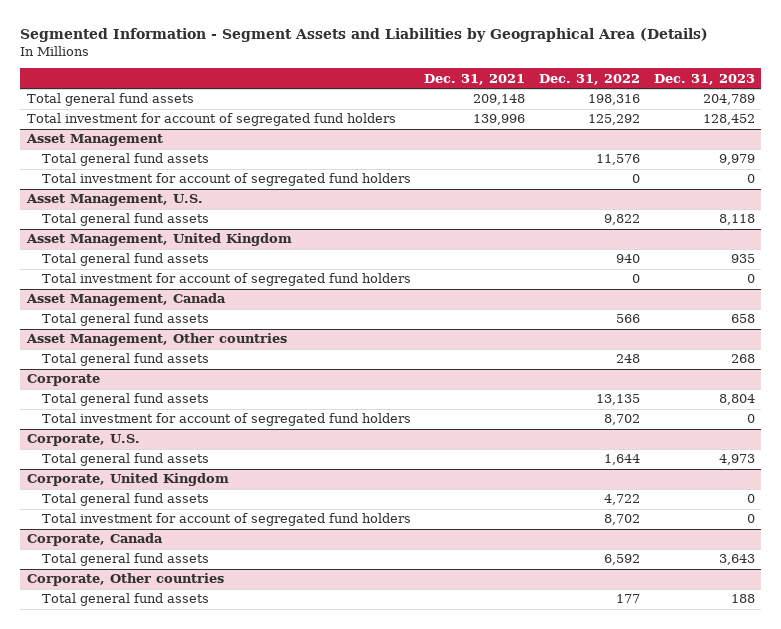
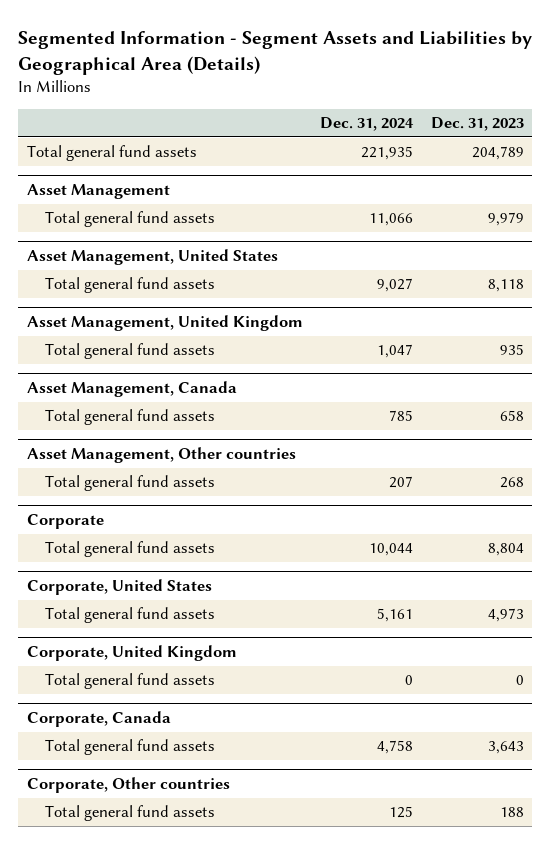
[424,73,526,85] Dec. 31, 2021 -> none
[538,73,640,85] Dec. 31, 2022 -> none
none -> [320,117,415,132] Dec. 31, 2024
[26,113,396,127] Total investment for account of segregated fund holders -> none
[41,173,411,187] Total investment for account of segregated fund holders -> none
[25,194,203,207] Asset Management, U.S. -> none
none -> [26,249,278,266] Asset Management, United States
[41,273,411,287] Total investment for account of segregated fund holders -> none
[41,413,411,427] Total investment for account of segregated fund holders -> none
[26,434,140,447] Corporate, U.S. -> none
none -> [26,579,212,596] Corporate, United States
[41,513,411,527] Total investment for account of segregated fund holders -> none

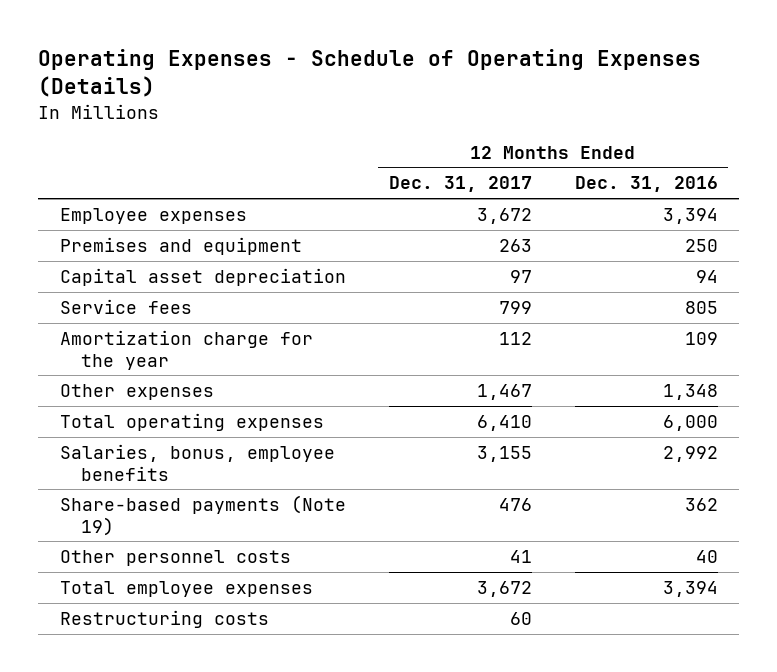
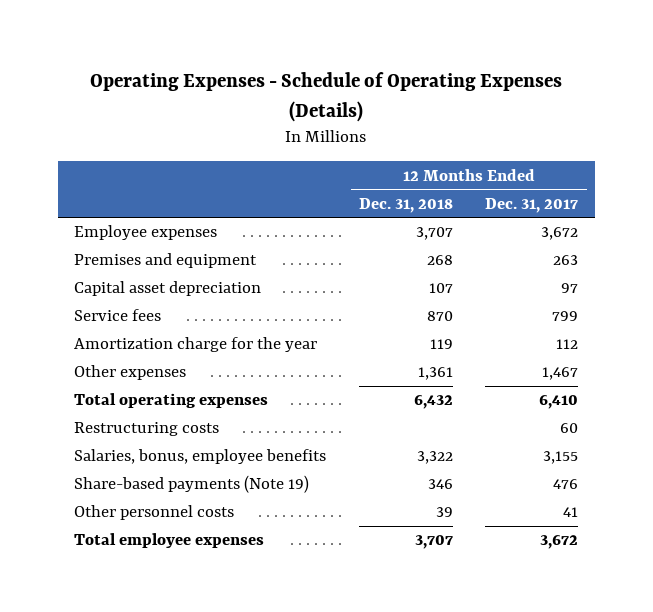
[574,176,718,193] Dec. 31, 2016 -> none
none -> [358,197,453,213] Dec. 31, 2018
[59,610,269,629] Restructuring costs -> [74,422,220,437] Restructuring costs

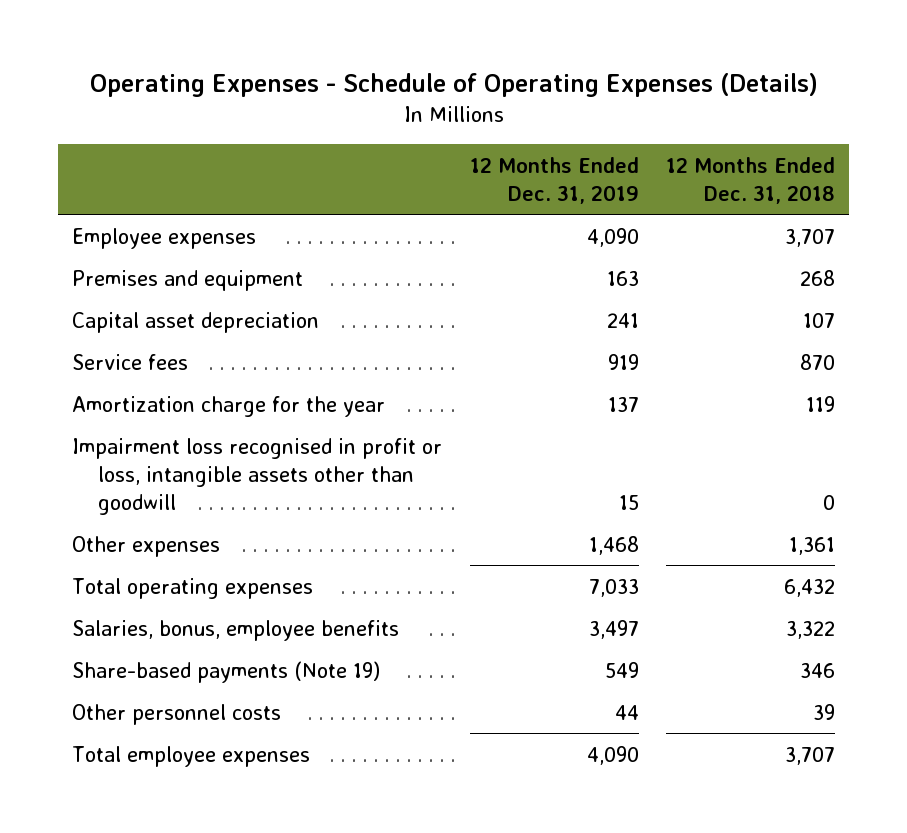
[485,197,579,213] Dec. 31, 2017 -> none
none -> [469,156,639,204] 12 Months Ended Dec. 31, 2019
none -> [71,437,442,515] Impairment loss recognised in profit or loss, intangible assets other than goodwill
[74,422,220,437] Restructuring costs -> none

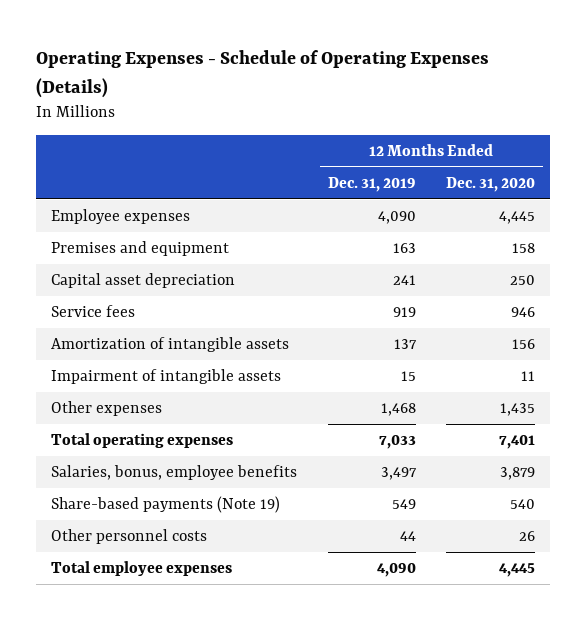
[666,156,836,204] 12 Months Ended Dec. 31, 2018 -> none
none -> [445,176,535,192] Dec. 31, 2020
[71,395,385,417] Amortization charge for the year -> [51,337,290,353] Amortization of intangible assets
[71,437,442,515] Impairment loss recognised in profit or loss, intangible assets other than goodwill -> [51,369,282,385] Impairment of intangible assets

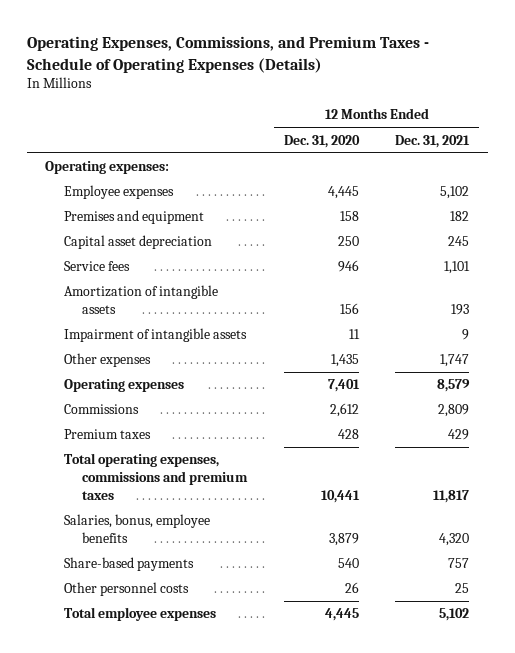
[36,50,490,98] Operating Expenses - Schedule of Operating Expenses (Details) -> [26,36,429,73] Operating Expenses, Commissions, and Premium Taxes - Schedule of Operating Expenses (Details)
[327,176,416,192] Dec. 31, 2019 -> none
none -> [395,134,471,148] Dec. 31, 2021
none -> [45,161,170,175] Operating expenses:
[51,433,234,449] Total operating expenses -> [63,379,184,393] Operating expenses
none -> [63,404,139,415] Commissions
none -> [63,429,151,440] Premium taxes
none -> [63,453,248,500] Total operating expenses, commissions and premium taxes
[51,496,281,514] Share-based payments (Note 19) -> [63,557,194,572] Share-based payments

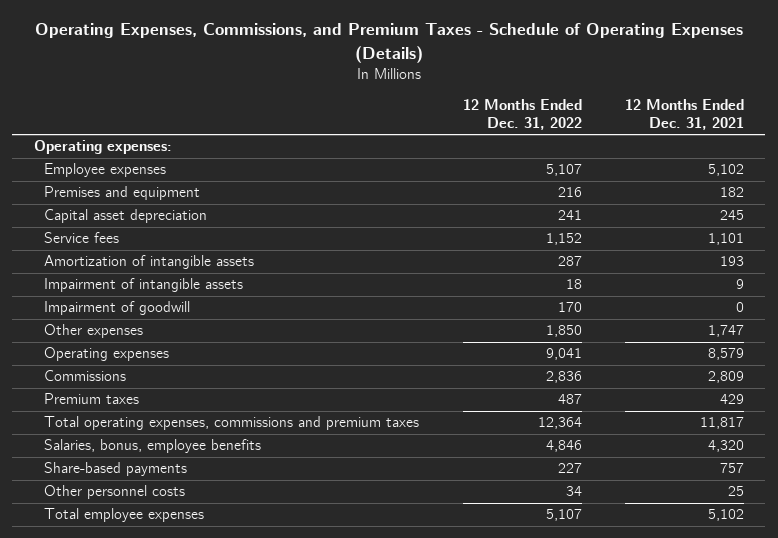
[283,134,360,148] Dec. 31, 2020 -> none
none -> [462,98,582,130] 12 Months Ended Dec. 31, 2022
none -> [44,301,191,316] Impairment of goodwill

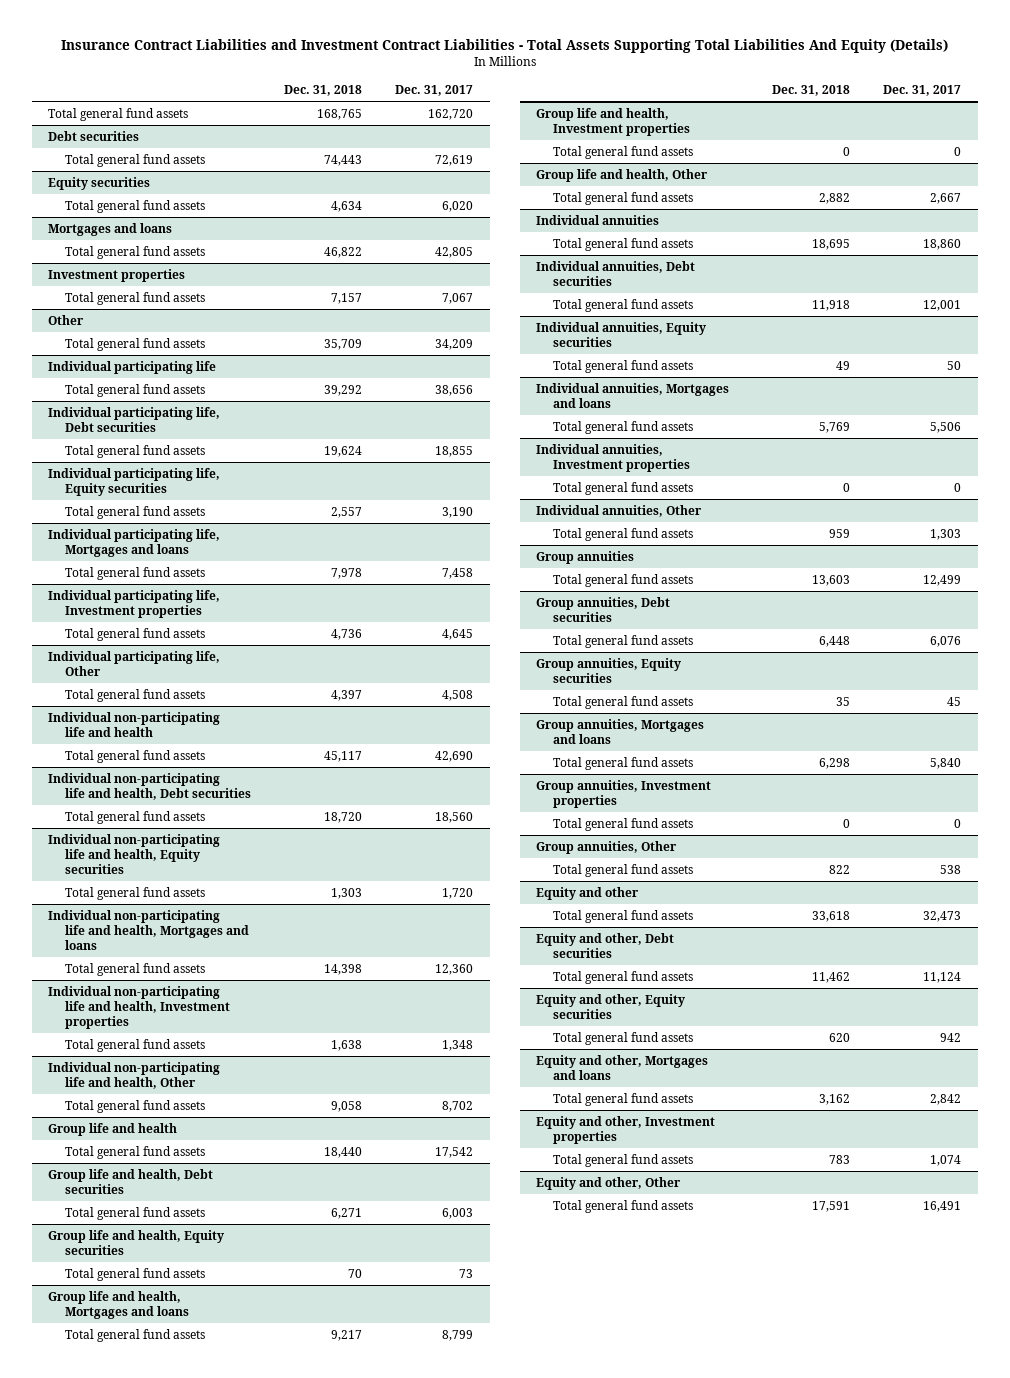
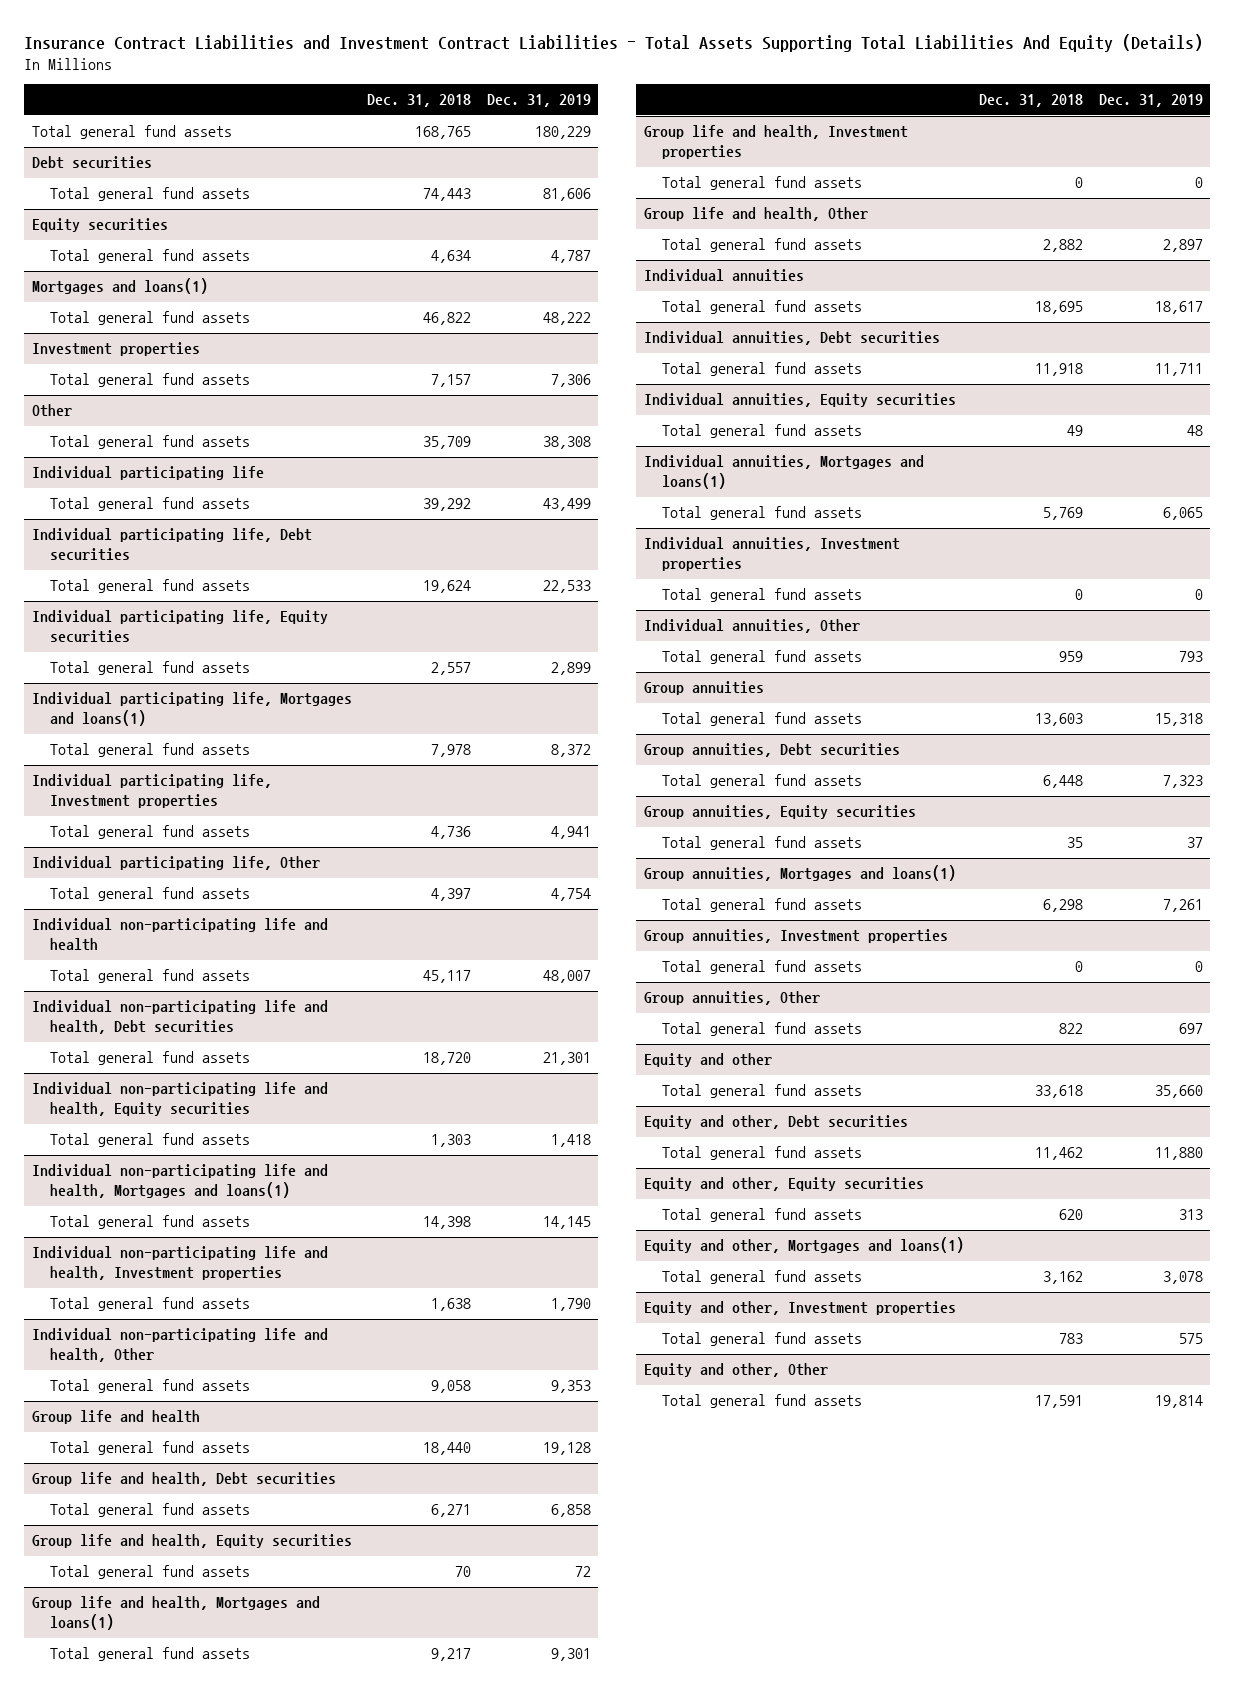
[395,85,474,97] Dec. 31, 2017 -> none
none -> [486,94,591,108] Dec. 31, 2019
[48,222,173,236] Mortgages and loans -> [31,278,208,295] Mortgages and loans(1)
[48,528,221,557] Individual participating life, Mortgages and loans -> [31,692,352,727] Individual participating life, Mortgages and loans(1)
[48,909,250,950] Individual non-participating life and health, Mortgages and loans -> [31,1164,328,1199] Individual non-participating life and health, Mortgages and loans(1)
[48,1290,190,1319] Group life and health, Mortgages and loans -> [31,1596,320,1631] Group life and health, Mortgages and loans(1)
[536,382,730,408] Individual annuities, Mortgages and loans -> [644,455,925,490] Individual annuities, Mortgages and loans(1)
[536,718,705,744] Group annuities, Mortgages and loans -> [644,865,957,882] Group annuities, Mortgages and loans(1)
[536,1054,709,1080] Equity and other, Mortgages and loans -> [644,1237,965,1254] Equity and other, Mortgages and loans(1)

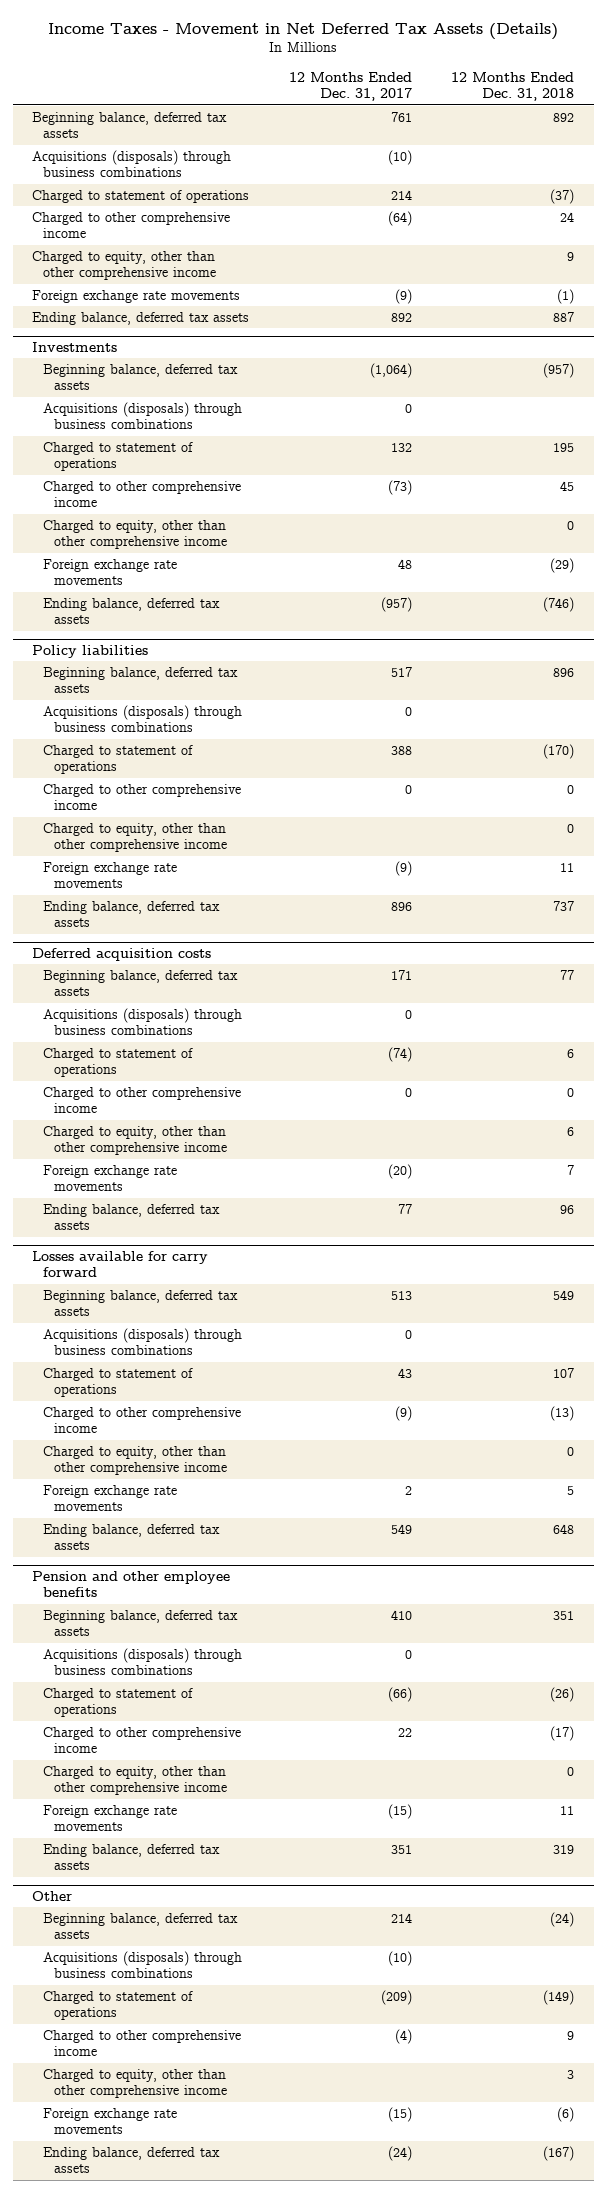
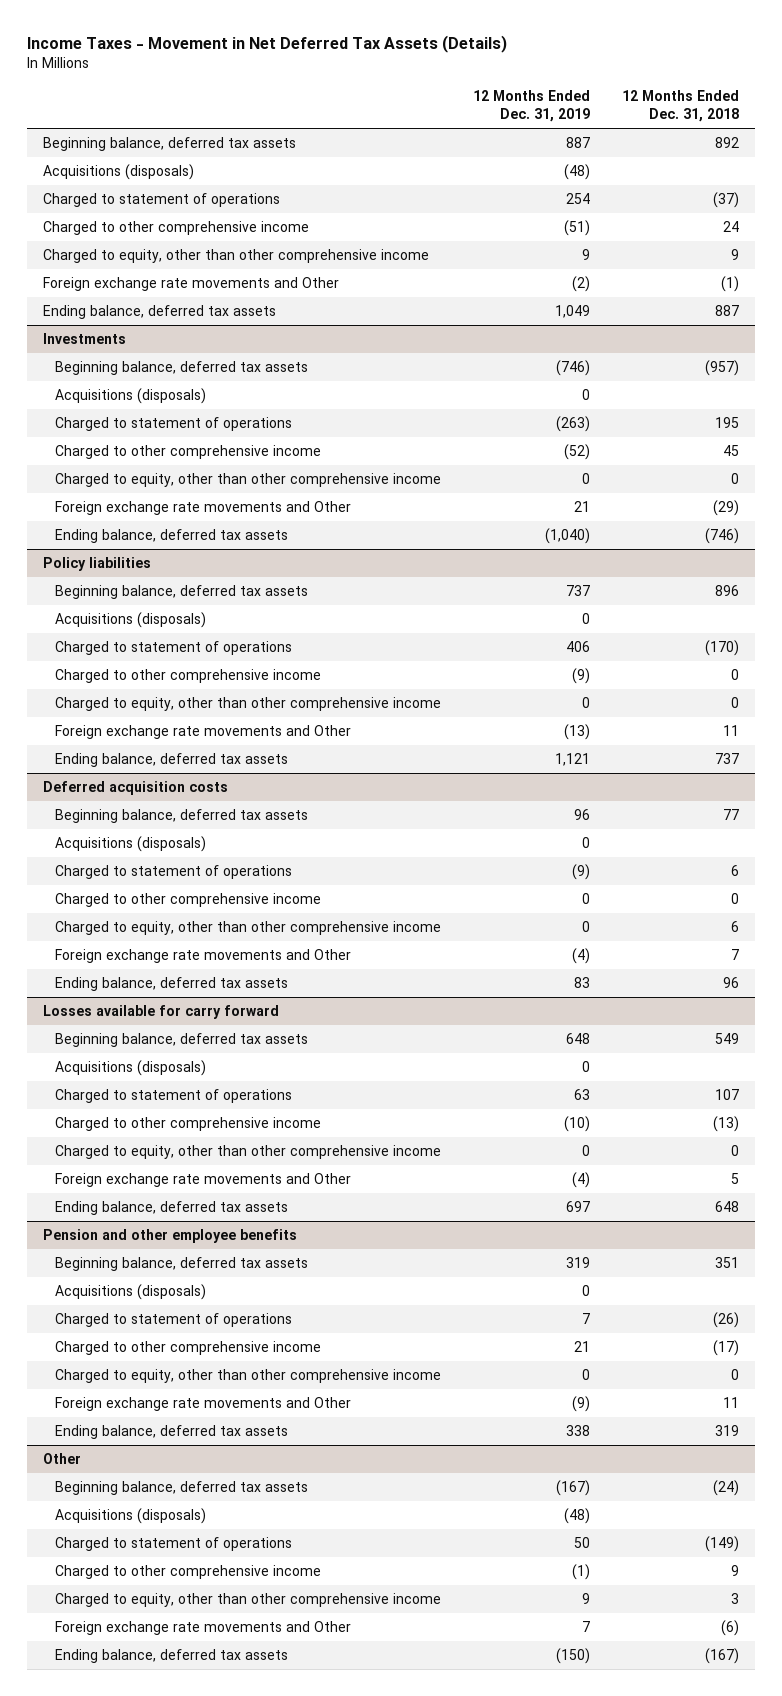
[288,71,412,102] 12 Months Ended Dec. 31, 2017 -> none
none -> [472,90,590,123] 12 Months Ended Dec. 31, 2019
[32,149,232,178] Acquisitions (disposals) through business combinations -> [43,164,195,181] Acquisitions (disposals)
[32,289,241,303] Foreign exchange rate movements -> [43,277,340,292] Foreign exchange rate movements and Other
[43,401,243,430] Acquisitions (disposals) through business combinations -> [55,388,207,405] Acquisitions (disposals)
[43,558,178,586] Foreign exchange rate movements -> [55,501,352,516] Foreign exchange rate movements and Other
[43,704,243,733] Acquisitions (disposals) through business combinations -> [55,612,207,629] Acquisitions (disposals)
[43,861,178,889] Foreign exchange rate movements -> [55,725,352,740] Foreign exchange rate movements and Other
[43,1007,243,1036] Acquisitions (disposals) through business combinations -> [55,836,207,853] Acquisitions (disposals)
[43,1164,178,1192] Foreign exchange rate movements -> [55,949,352,964] Foreign exchange rate movements and Other
[43,1327,243,1356] Acquisitions (disposals) through business combinations -> [55,1060,207,1077] Acquisitions (disposals)
[43,1484,178,1512] Foreign exchange rate movements -> [55,1173,352,1188] Foreign exchange rate movements and Other
[43,1647,243,1676] Acquisitions (disposals) through business combinations -> [55,1284,207,1301] Acquisitions (disposals)
[43,1804,178,1832] Foreign exchange rate movements -> [55,1397,352,1412] Foreign exchange rate movements and Other
[43,1950,243,1979] Acquisitions (disposals) through business combinations -> [55,1508,207,1525] Acquisitions (disposals)
[43,2107,178,2135] Foreign exchange rate movements -> [55,1621,352,1636] Foreign exchange rate movements and Other

